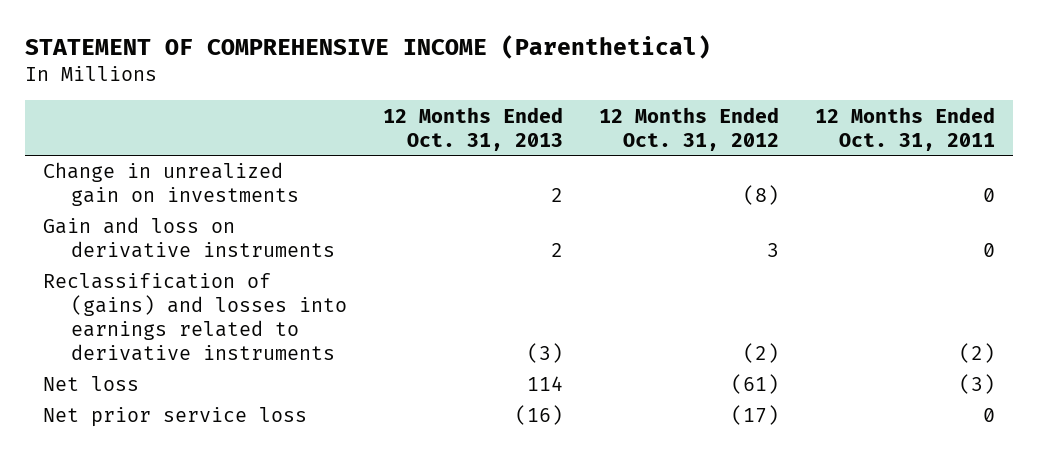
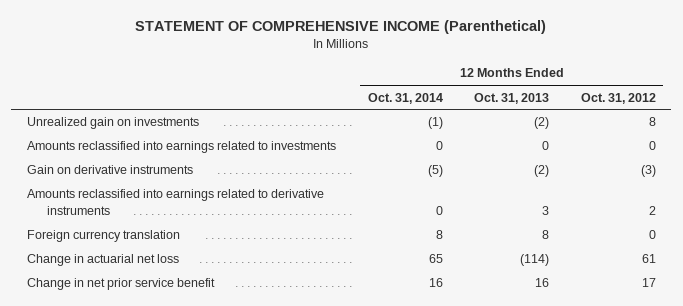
[815,106,996,151] 12 Months Ended Oct. 31, 2011 -> none
none -> [367,92,443,104] Oct. 31, 2014
[42,162,300,207] Change in unrealized gain on investments -> [27,117,200,130] Unrealized gain on investments
[551,188,564,203] 2 -> [534,117,550,130] (2)
[743,185,780,206] (8) -> [648,117,656,127] 8
none -> [27,141,337,154] Amounts reclassified into earnings related to investments
[42,217,336,259] Gain and loss on derivative instruments -> [27,165,194,175] Gain on derivative instruments
[551,243,564,258] 2 -> [534,165,550,178] (2)
[767,243,780,258] 3 -> [640,165,656,178] (3)
[42,273,348,361] Reclassification of (gains) and losses into earnings related to derivative instruments -> [27,189,325,215] Amounts reclassified into earnings related to derivative instruments
[527,342,564,363] (3) -> [542,205,550,215] 3
[743,342,780,363] (2) -> [648,205,656,215] 2
none -> [27,230,181,243] Foreign currency translation
[42,376,139,392] Net loss -> [27,254,180,267] Change in actuarial net loss
[527,376,564,392] 114 -> [520,254,550,267] (114)
[731,374,780,395] (61) -> [641,254,656,264] 61
[42,407,307,428] Net prior service loss -> [27,278,216,291] Change in net prior service benefit
[515,405,564,426] (16) -> [535,278,550,288] 16
[731,405,780,426] (17) -> [641,278,656,288] 17

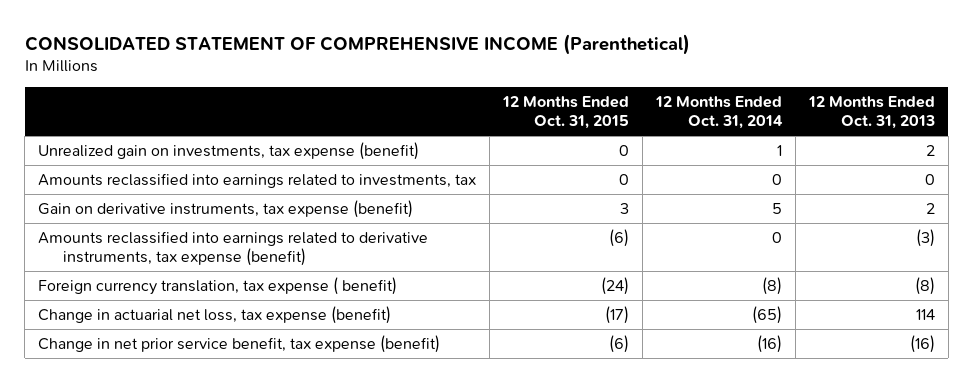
[135,20,547,35] STATEMENT OF COMPREHENSIVE INCOME (Parenthetical) -> [24,33,690,55] CONSOLIDATED STATEMENT OF COMPREHENSIVE INCOME (Parenthetical)
[580,92,656,104] Oct. 31, 2012 -> none
none -> [502,96,630,130] 12 Months Ended Oct. 31, 2015
[27,117,200,130] Unrealized gain on investments -> [38,141,420,160] Unrealized gain on investments, tax expense (benefit)
[427,117,443,130] (1) -> [776,144,782,156] 1
[534,117,550,130] (2) -> [925,144,935,156] 2
[27,141,337,154] Amounts reclassified into earnings related to investments -> [38,172,477,188] Amounts reclassified into earnings related to investments, tax
[27,165,194,175] Gain on derivative instruments -> [38,199,414,218] Gain on derivative instruments, tax expense (benefit)
[427,165,443,178] (5) -> [771,202,782,214] 5
[534,165,550,178] (2) -> [925,202,935,214] 2
[27,189,325,215] Amounts reclassified into earnings related to derivative instruments -> [38,230,429,267] Amounts reclassified into earnings related to derivative instruments, tax expense (benefit)
[542,205,550,215] 3 -> [915,228,935,247] (3)
[27,230,181,243] Foreign currency translation -> [38,276,398,295] Foreign currency translation, tax expense ( benefit)
[435,230,443,240] 8 -> [761,276,782,295] (8)
[542,230,550,240] 8 -> [914,276,935,295] (8)
[27,254,180,267] Change in actuarial net loss -> [38,305,392,324] Change in actuarial net loss, tax expense (benefit)
[428,254,443,264] 65 -> [751,305,782,324] (65)
[520,254,550,267] (114) -> [915,308,935,320] 114
[27,278,216,291] Change in net prior service benefit -> [38,334,441,353] Change in net prior service benefit, tax expense (benefit)
[428,278,443,288] 16 -> [756,334,782,353] (16)
[535,278,550,288] 16 -> [909,334,935,353] (16)

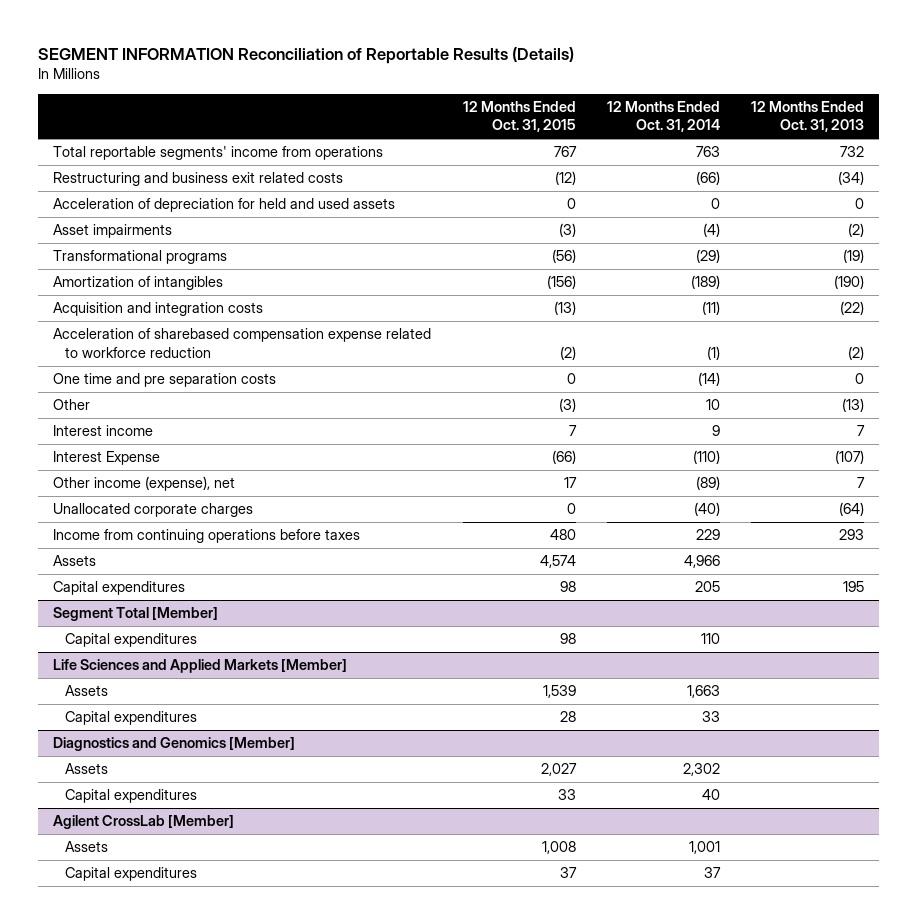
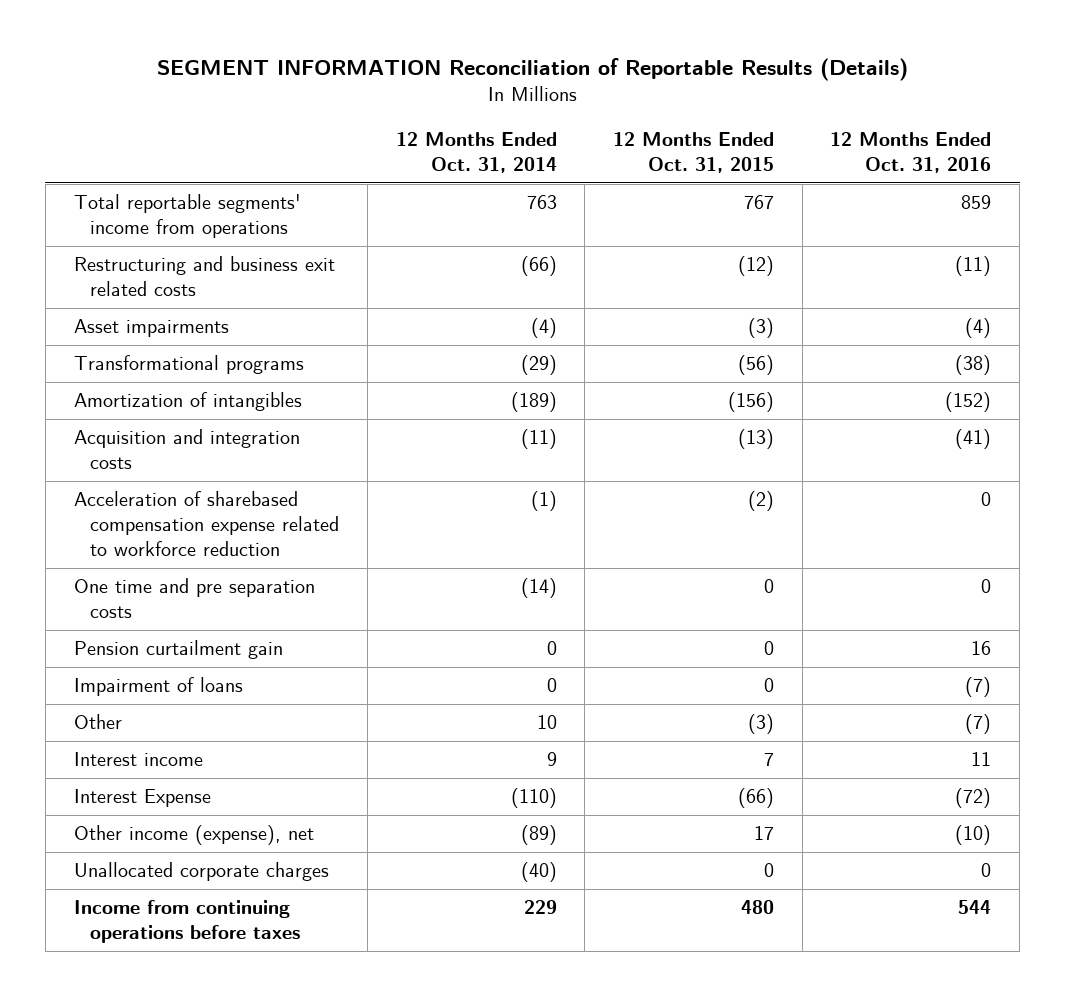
[750,101,864,133] 12 Months Ended Oct. 31, 2013 -> none
none -> [830,132,992,173] 12 Months Ended Oct. 31, 2016
[53,198,396,213] Acceleration of depreciation for held and used assets -> none
none -> [73,640,283,660] Pension curtailment gain
none -> [73,677,243,697] Impairment of loans
[53,555,97,567] Assets -> none
[53,581,186,596] Capital expenditures -> none
[53,607,219,622] Segment Total [Member] -> none
[65,633,198,648] Capital expenditures -> none
[53,659,348,674] Life Sciences and Applied Markets [Member] -> none
[65,685,109,697] Assets -> none
[65,711,198,726] Capital expenditures -> none
[53,737,296,752] Diagnostics and Genomics [Member] -> none
[65,763,109,775] Assets -> none
[65,789,198,804] Capital expenditures -> none
[53,815,235,830] Agilent CrossLab [Member] -> none
[65,841,109,853] Assets -> none
[65,867,198,882] Capital expenditures -> none

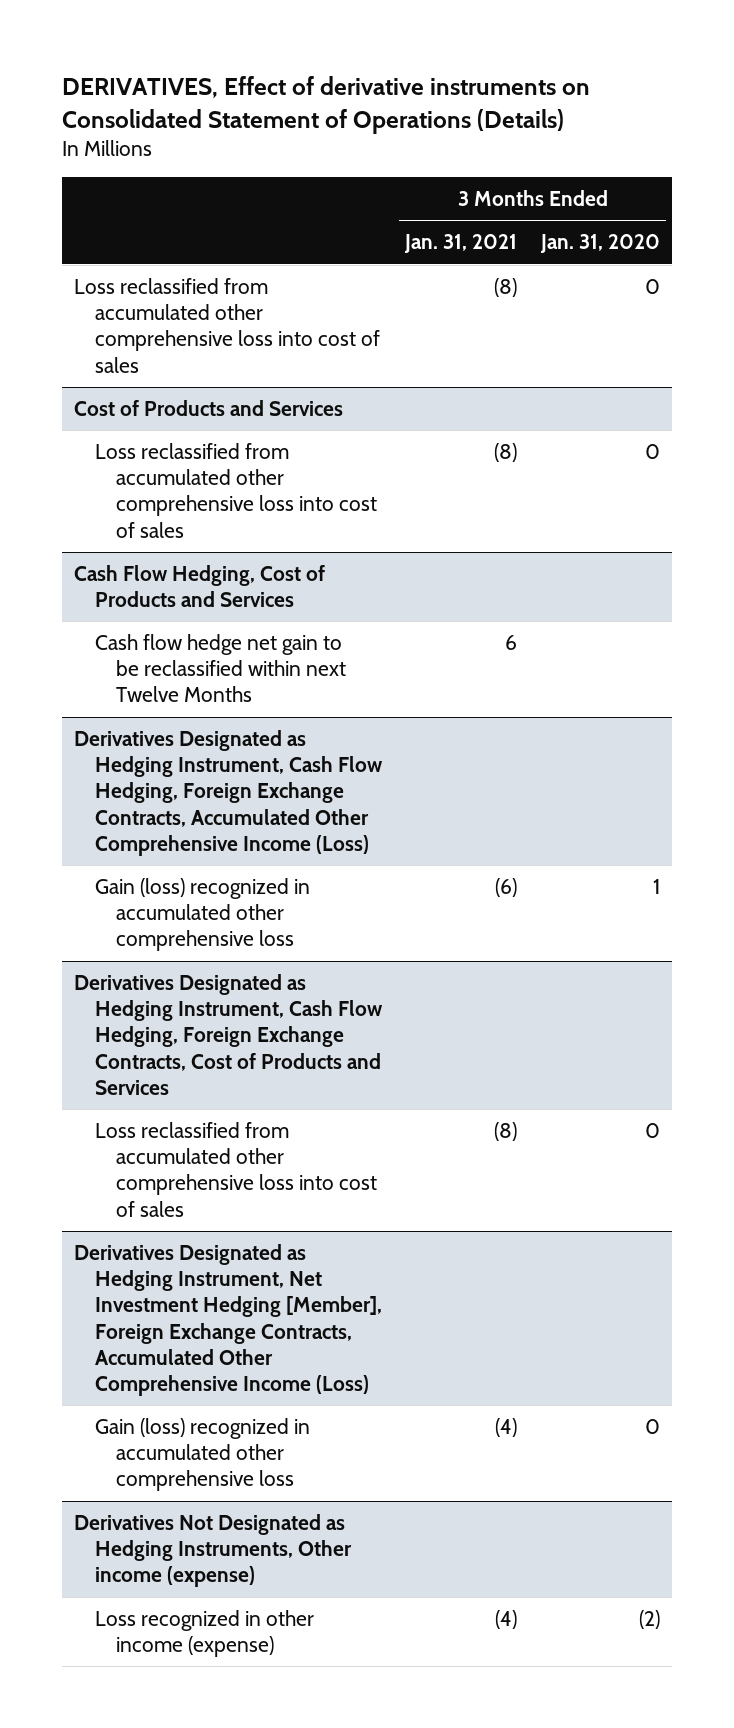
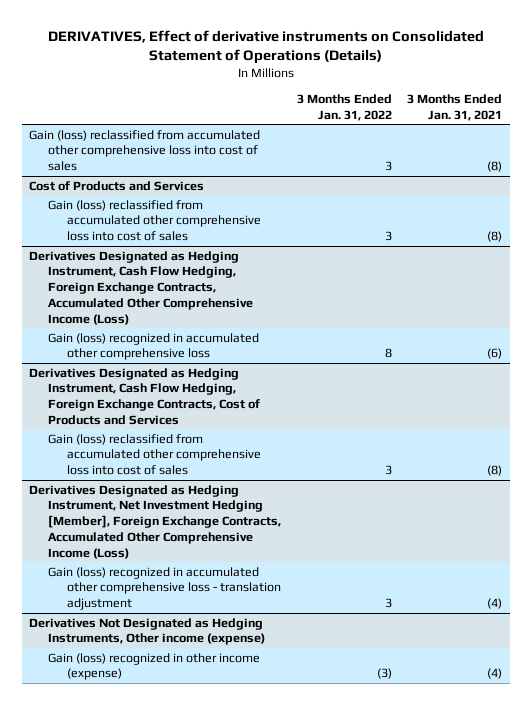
[539,234,660,254] Jan. 31, 2020 -> none
none -> [296,93,392,121] 3 Months Ended Jan. 31, 2022
[73,277,380,373] Loss reclassified from accumulated other comprehensive loss into cost of sales -> [29,129,261,172] Gain (loss) reclassified from accumulated other comprehensive loss into cost of sales
[73,564,325,608] Cash Flow Hedging, Cost of Products and Services -> none
[94,633,346,703] Cash flow hedge net gain to be reclassified within next Twelve Months -> none
[94,442,377,538] Loss reclassified from accumulated other comprehensive loss into cost of sales -> [47,199,261,242] Gain (loss) reclassified from accumulated other comprehensive loss into cost of sales
[94,1121,377,1217] Loss reclassified from accumulated other comprehensive loss into cost of sales -> [47,433,261,476] Gain (loss) reclassified from accumulated other comprehensive loss into cost of sales
[94,1417,310,1492] Gain (loss) recognized in accumulated other comprehensive loss -> [47,566,281,611] Gain (loss) recognized in accumulated other comprehensive loss - translation adjustment
[94,1609,314,1658] Loss recognized in other income (expense) -> [47,652,260,681] Gain (loss) recognized in other income (expense)

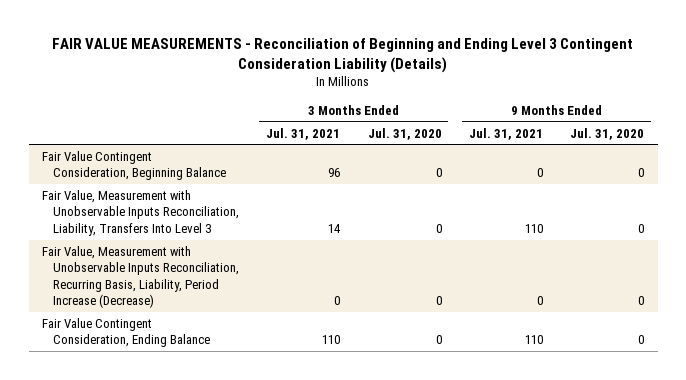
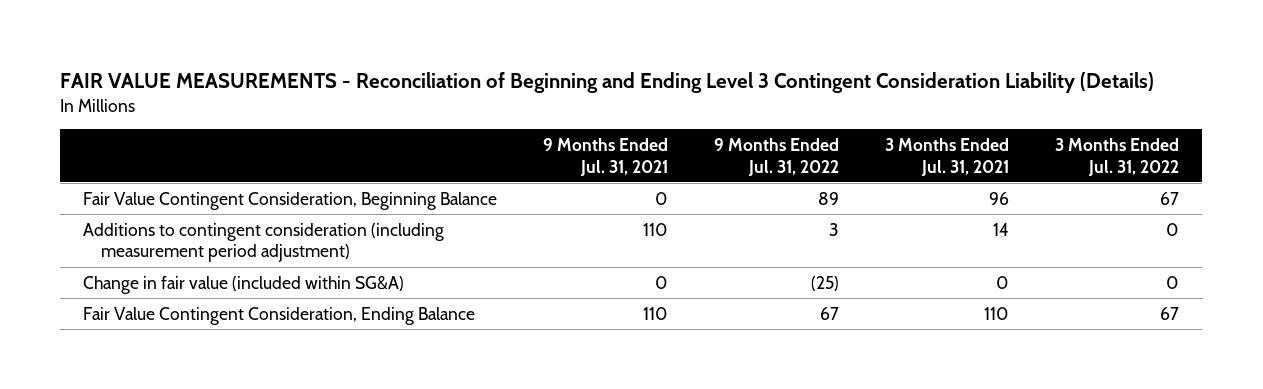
[367,127,442,140] Jul. 31, 2020 -> none
[570,127,645,140] Jul. 31, 2020 -> none
none -> [714,137,840,176] 9 Months Ended Jul. 31, 2022
none -> [1055,137,1180,176] 3 Months Ended Jul. 31, 2022
[42,189,239,236] Fair Value, Measurement with Unobservable Inputs Reconciliation, Liability, Transfers Into Level 3 -> [83,222,445,263] Additions to contingent consideration (including measurement period adjustment)
[42,245,239,309] Fair Value, Measurement with Unobservable Inputs Reconciliation, Recurring Basis, Liability, Period Increase (Decrease) -> [83,275,405,294] Change in fair value (included within SG&A)

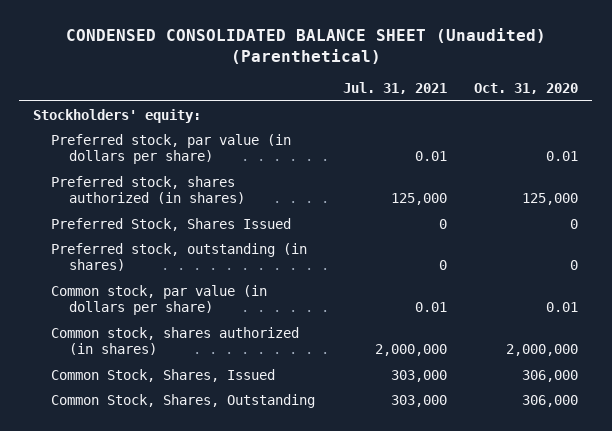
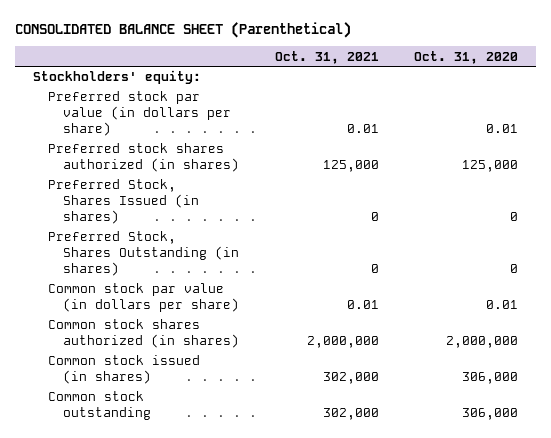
[65,27,546,64] CONDENSED CONSOLIDATED BALANCE SHEET (Unaudited) (Parenthetical) -> [15,22,352,39] CONSOLIDATED BALANCE SHEET (Parenthetical)
[342,82,447,95] Jul. 31, 2021 -> none
none -> [274,50,379,64] Oct. 31, 2021
[51,133,292,164] Preferred stock, par value (in dollars per share) -> [48,91,232,136] Preferred stock par value (in dollars per share)
[51,175,246,204] Preferred stock, shares authorized (in shares) -> [48,143,240,173] Preferred stock shares authorized (in shares)
[51,217,292,231] Preferred Stock, Shares Issued -> [48,179,200,224] Preferred Stock, Shares Issued (in shares)
[51,242,308,271] Preferred stock, outstanding (in shares) -> [48,231,240,276] Preferred Stock, Shares Outstanding (in shares)
[51,284,268,315] Common stock, par value (in dollars per share) -> [48,283,240,313] Common stock par value (in dollars per share)
[51,326,300,355] Common stock, shares authorized (in shares) -> [48,319,240,349] Common stock shares authorized (in shares)
[51,368,276,382] Common Stock, Shares, Issued -> [48,355,201,385] Common stock issued (in shares)
[51,393,316,408] Common Stock, Shares, Outstanding -> [48,391,152,421] Common stock outstanding

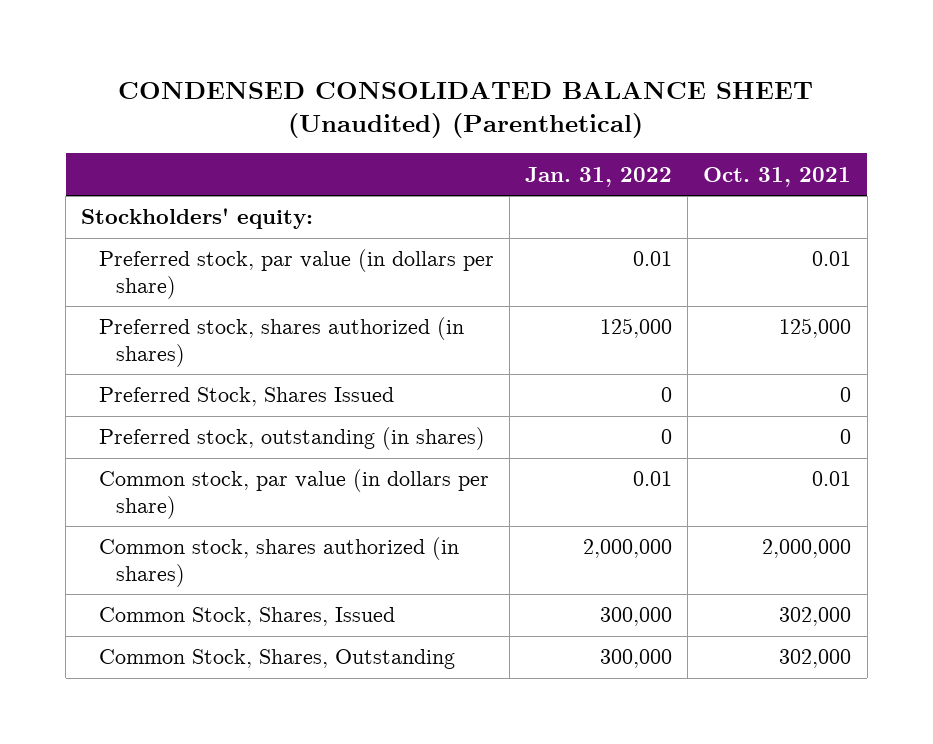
[15,22,352,39] CONSOLIDATED BALANCE SHEET (Parenthetical) -> [118,81,814,138] CONDENSED CONSOLIDATED BALANCE SHEET (Unaudited) (Parenthetical)
[414,50,519,64] Oct. 31, 2020 -> none
none -> [525,166,673,187] Jan. 31, 2022
[48,91,232,136] Preferred stock par value (in dollars per share) -> [98,249,494,299] Preferred stock, par value (in dollars per share)
[48,143,240,173] Preferred stock shares authorized (in shares) -> [98,317,464,367] Preferred stock, shares authorized (in shares)
[48,179,200,224] Preferred Stock, Shares Issued (in shares) -> [98,387,394,407] Preferred Stock, Shares Issued
[48,231,240,276] Preferred Stock, Shares Outstanding (in shares) -> [98,427,485,451] Preferred stock, outstanding (in shares)
[48,283,240,313] Common stock par value (in dollars per share) -> [98,469,489,519] Common stock, par value (in dollars per share)
[48,319,240,349] Common stock shares authorized (in shares) -> [98,537,459,587] Common stock, shares authorized (in shares)
[48,355,201,385] Common stock issued (in shares) -> [98,607,395,627] Common Stock, Shares, Issued
[48,391,152,421] Common stock outstanding -> [98,649,455,670] Common Stock, Shares, Outstanding

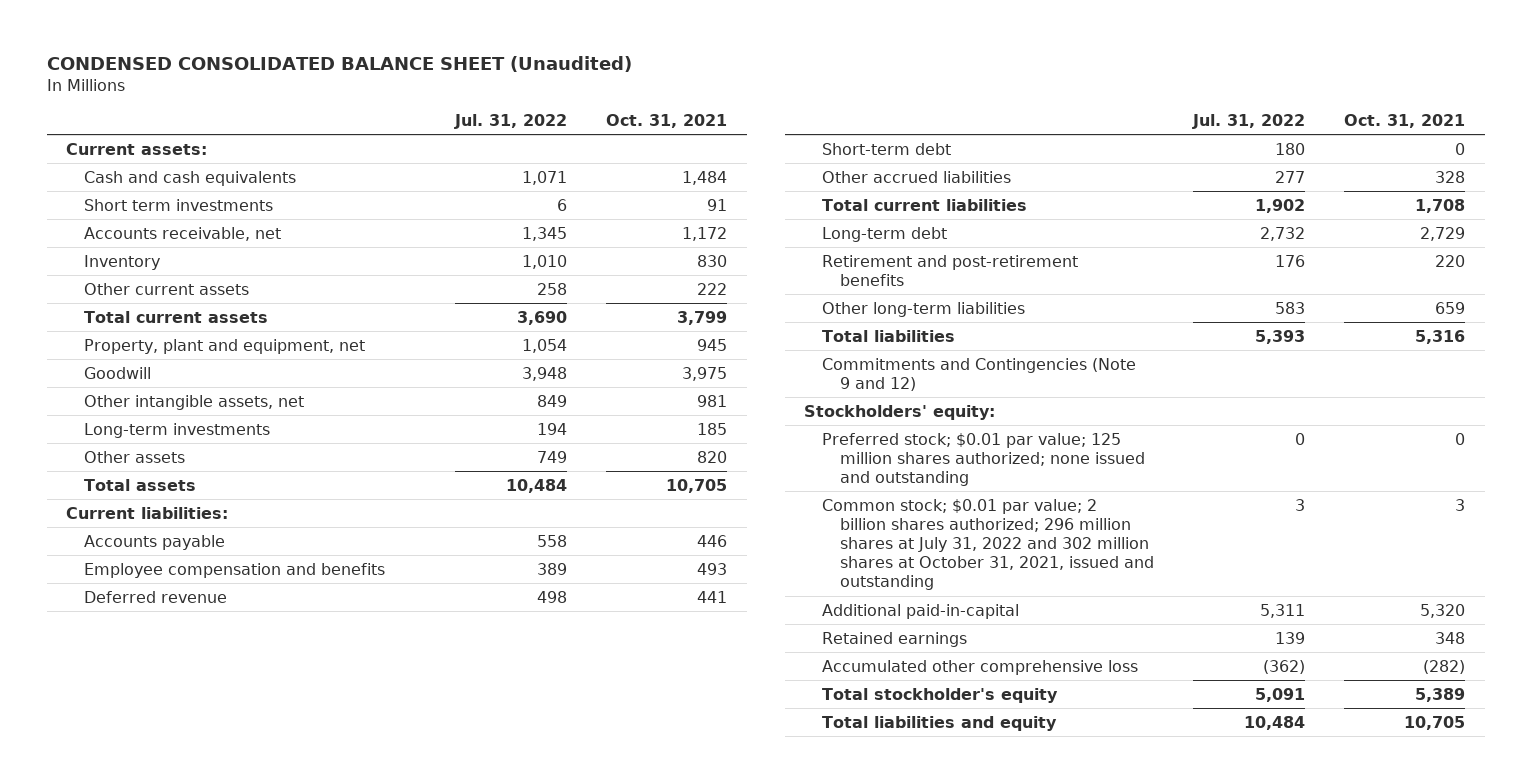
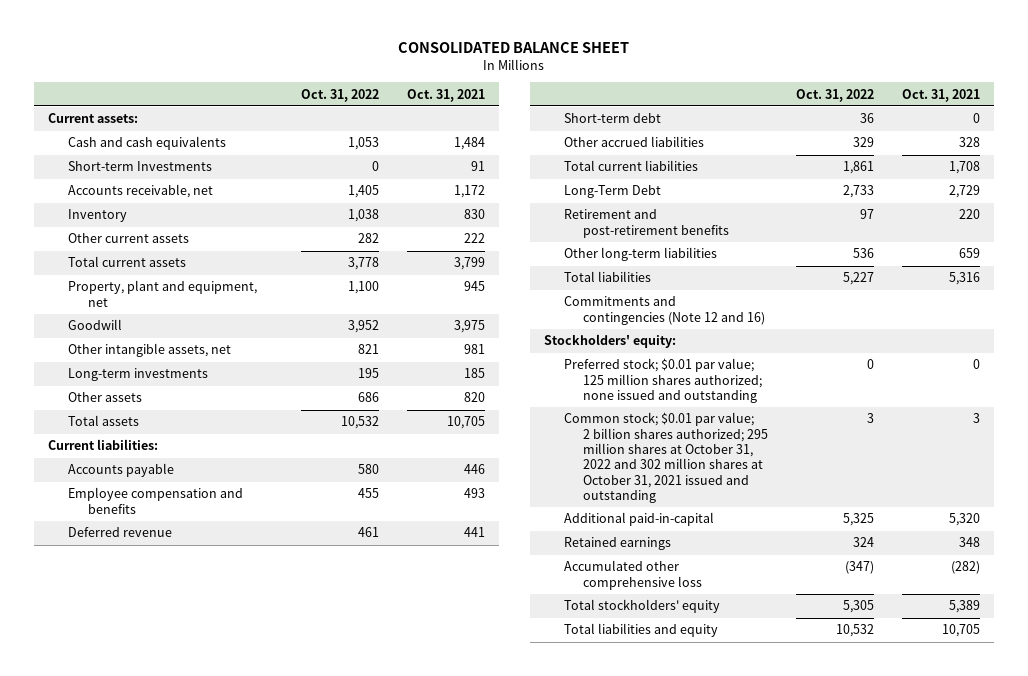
[46,56,632,73] CONDENSED CONSOLIDATED BALANCE SHEET (Unaudited) -> [398,42,630,54] CONSOLIDATED BALANCE SHEET
[453,113,567,129] Jul. 31, 2022 -> none
none -> [300,88,379,102] Oct. 31, 2022
[83,198,273,211] Short term investments -> [67,161,212,172] Short-term Investments
[822,226,948,242] Long-term debt -> [563,185,661,199] Long-Term Debt
[822,357,1137,391] Commitments and Contingencies (Note 9 and 12) -> [563,296,766,325] Commitments and contingencies (Note 12 and 16)
[822,498,1154,591] Common stock; $0.01 par value; 2 billion shares authorized; 296 million shares at July 31, 2022 and 302 million shares at October 31, 2021, issued and outstanding -> [563,412,769,503] Common stock; $0.01 par value; 2 billion shares authorized; 295 million shares at October 31, 2022 and 302 million shares at October 31, 2021 issued and outstanding
[822,687,1059,703] Total stockholder's equity -> [563,599,720,614] Total stockholders' equity

